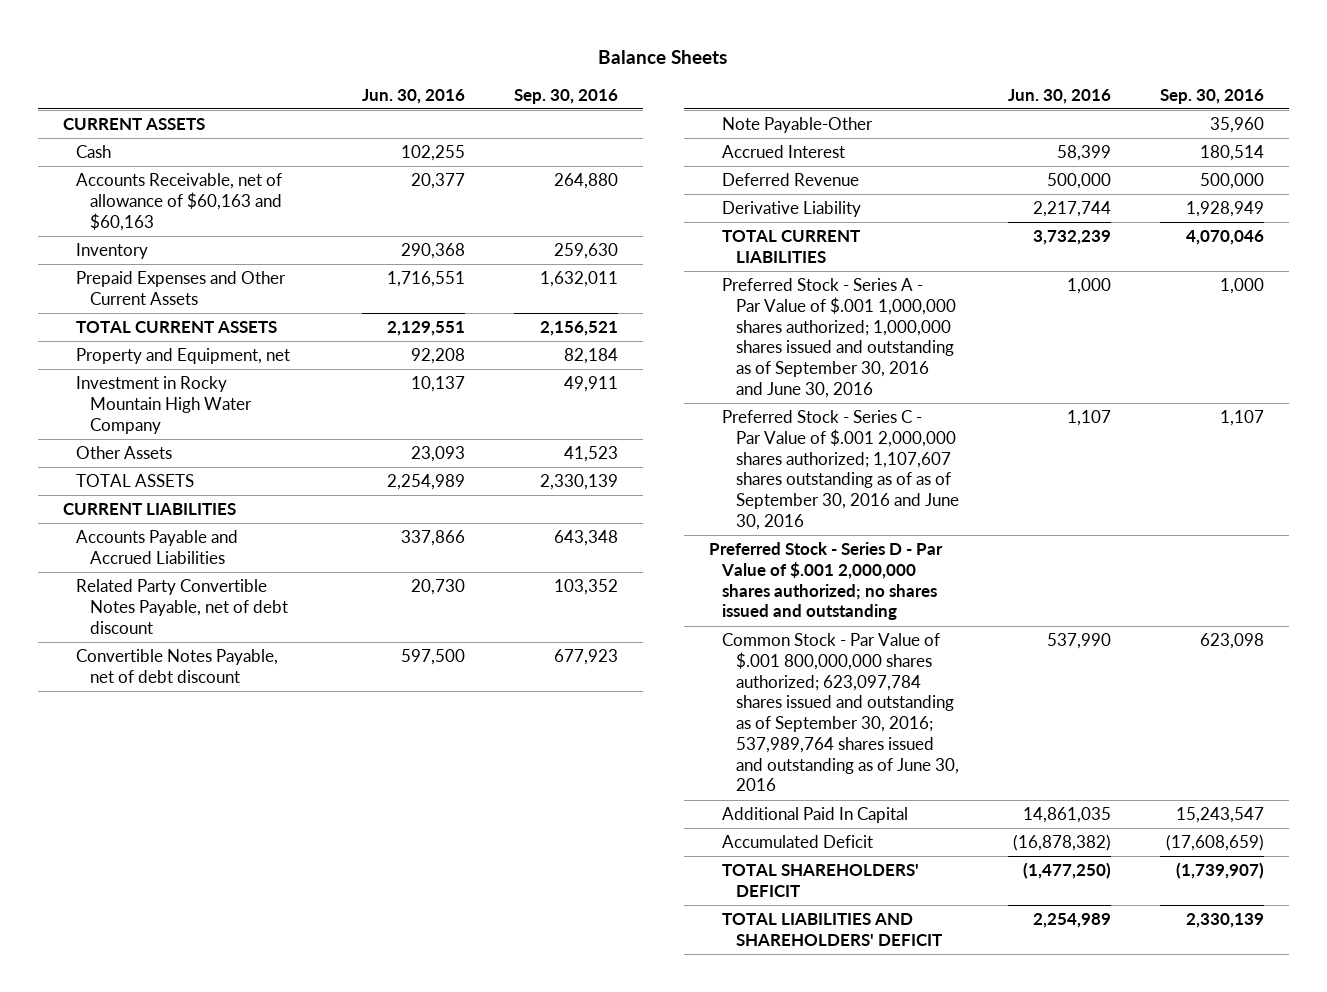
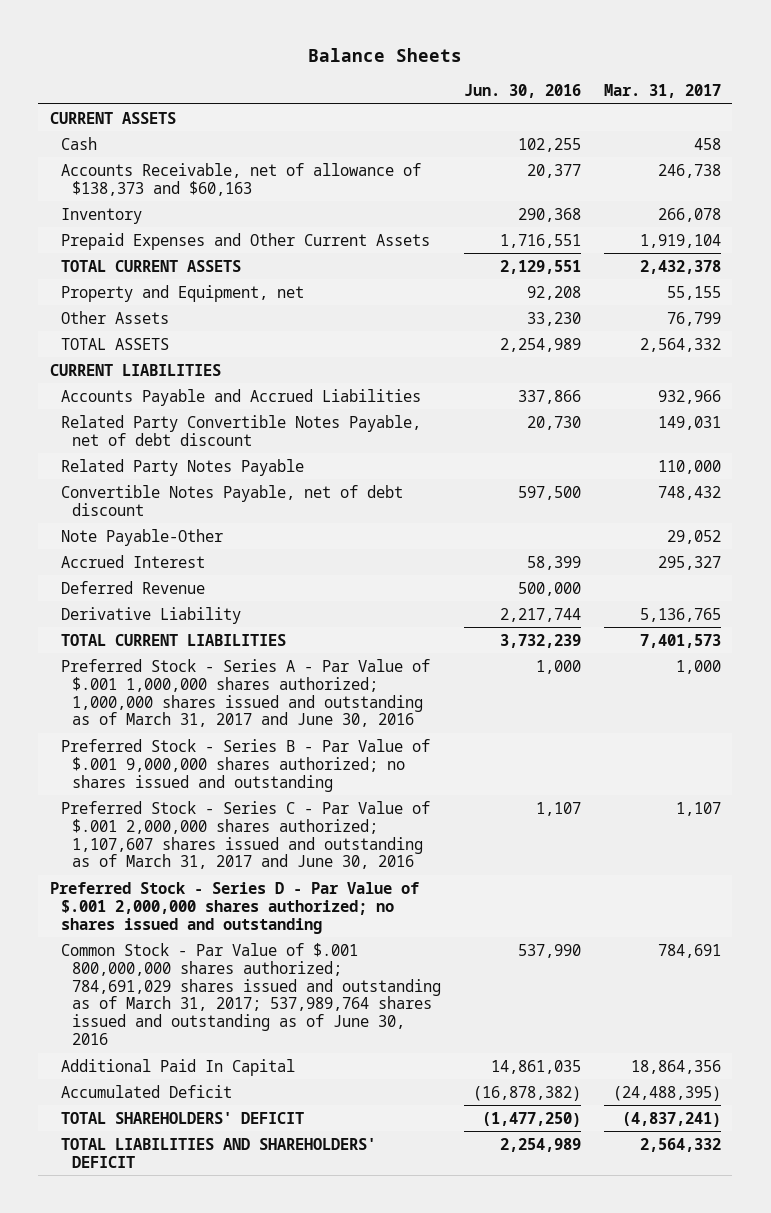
[514,88,619,104] Sep. 30, 2016 -> none
none -> [603,84,721,99] Mar. 31, 2017
[76,173,283,231] Accounts Receivable, net of allowance of $60,163 and $60,163 -> [61,162,422,196] Accounts Receivable, net of allowance of $138,373 and $60,163
[76,376,253,434] Investment in Rocky Mountain High Water Company -> none
[411,446,466,463] 23,093 -> [527,311,582,326] 33,230
none -> [61,458,305,476] Related Party Notes Payable
[722,278,957,398] Preferred Stock - Series A - Par Value of $.001 1,000,000 shares authorized; 1,000,000 shares issued and outstanding as of September 30, 2016 and June 30, 2016 -> [61,658,431,728] Preferred Stock - Series A - Par Value of $.001 1,000,000 shares authorized; 1,000,000 shares issued and outstanding as of March 31, 2017 and June 30, 2016
none -> [61,738,431,792] Preferred Stock - Series B - Par Value of $.001 9,000,000 shares authorized; no shares issued and outstanding
[722,410,960,530] Preferred Stock - Series C - Par Value of $.001 2,000,000 shares authorized; 1,107,607 shares outstanding as of as of September 30, 2016 and June 30, 2016 -> [61,800,431,870] Preferred Stock - Series C - Par Value of $.001 2,000,000 shares authorized; 1,107,607 shares issued and outstanding as of March 31, 2017 and June 30, 2016
[722,633,960,792] Common Stock - Par Value of $.001 800,000,000 shares authorized; 623,097,784 shares issued and outstanding as of September 30, 2016; 537,989,764 shares issued and outstanding as of June 30, 2016 -> [61,942,442,1046] Common Stock - Par Value of $.001 800,000,000 shares authorized; 784,691,029 shares issued and outstanding as of March 31, 2017; 537,989,764 shares issued and outstanding as of June 30, 2016

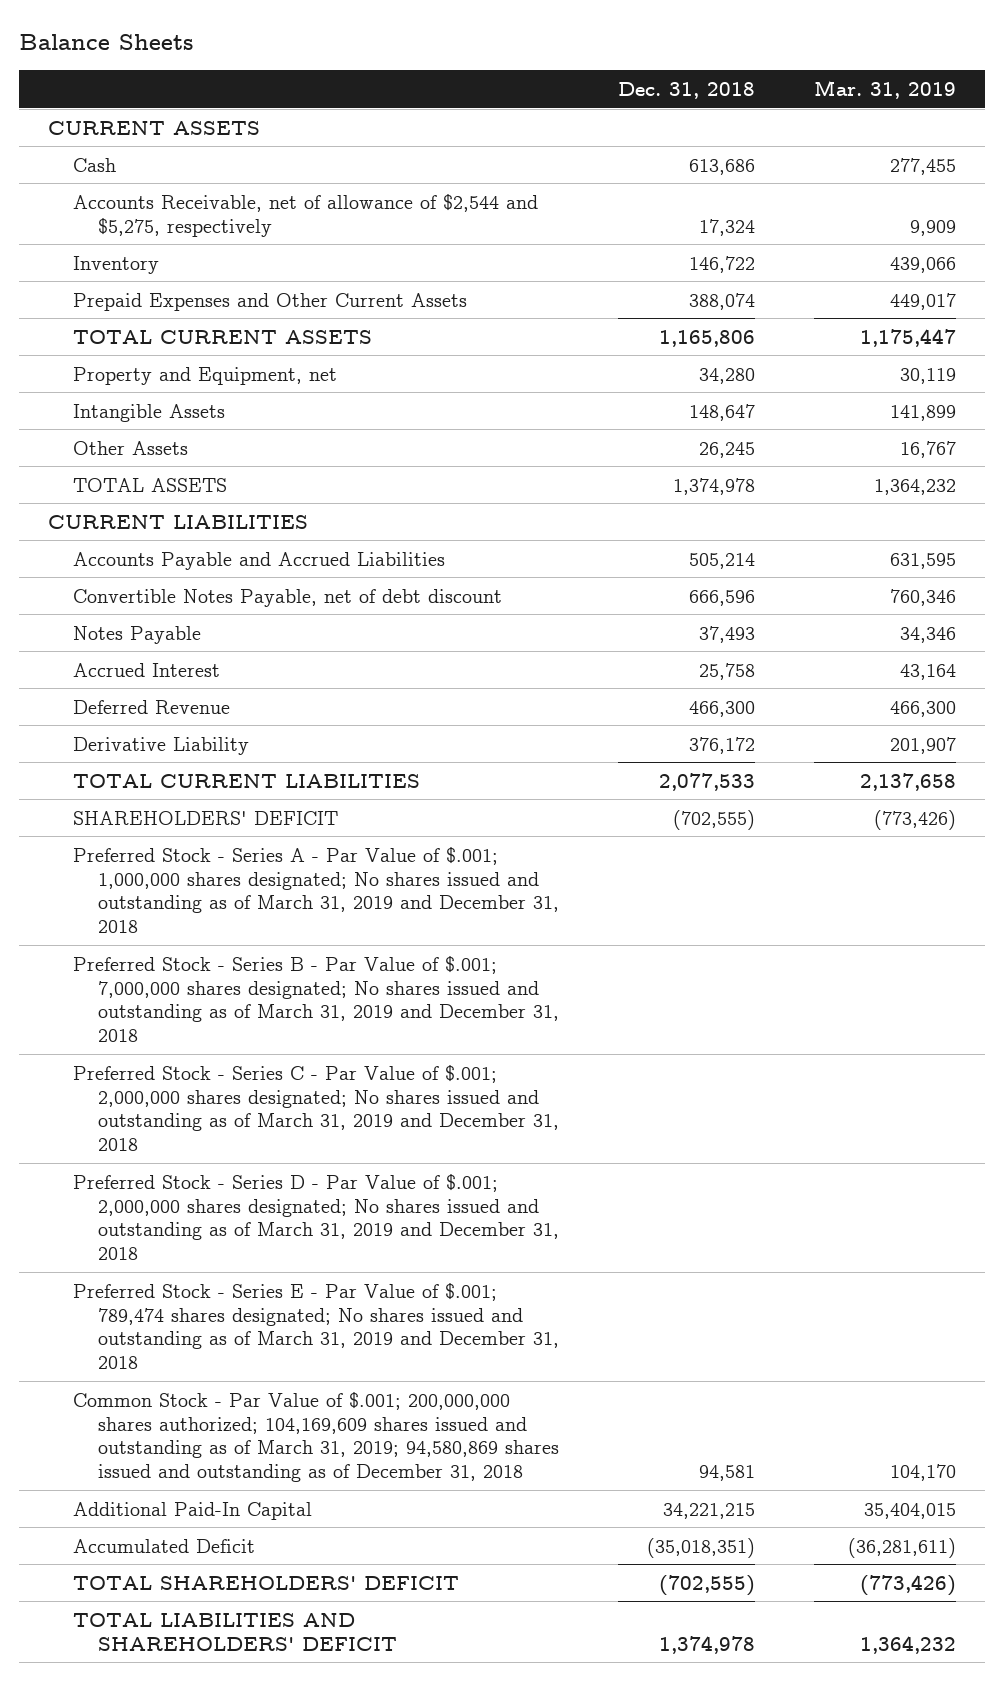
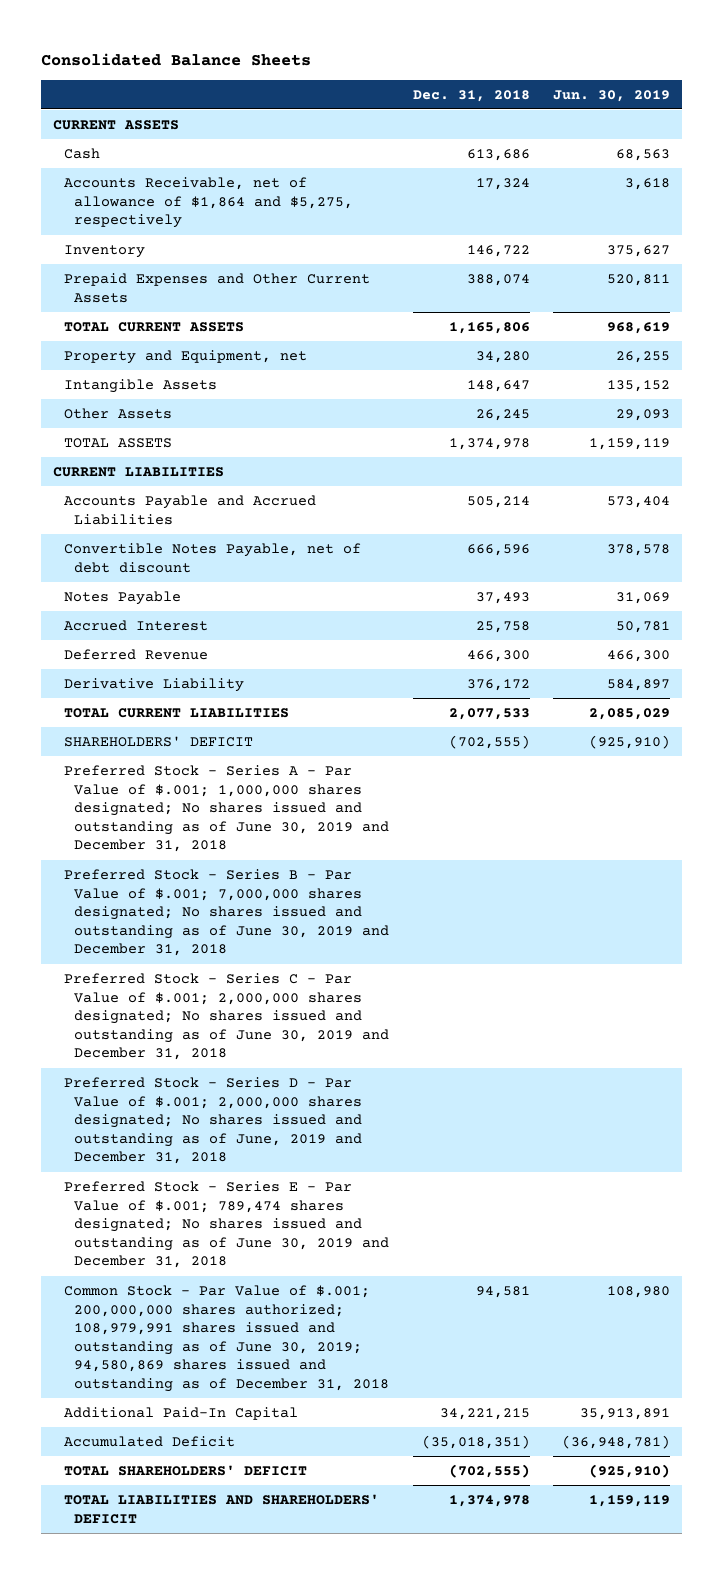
[18,34,193,51] Balance Sheets -> [41,52,312,66] Consolidated Balance Sheets
[813,79,956,99] Mar. 31, 2019 -> none
none -> [553,89,671,102] Jun. 30, 2019
[73,193,539,237] Accounts Receivable, net of allowance of $2,544 and $5,275, respectively -> [63,177,354,229] Accounts Receivable, net of allowance of $1,864 and $5,275, respectively
[73,846,559,934] Preferred Stock - Series A - Par Value of $.001; 1,000,000 shares designated; No shares issued and outstanding as of March 31, 2019 and December 31, 2018 -> [63,765,390,853] Preferred Stock - Series A - Par Value of $.001; 1,000,000 shares designated; No shares issued and outstanding as of June 30, 2019 and December 31, 2018
[73,955,559,1043] Preferred Stock - Series B - Par Value of $.001; 7,000,000 shares designated; No shares issued and outstanding as of March 31, 2019 and December 31, 2018 -> [63,869,390,957] Preferred Stock - Series B - Par Value of $.001; 7,000,000 shares designated; No shares issued and outstanding as of June 30, 2019 and December 31, 2018
[73,1064,559,1152] Preferred Stock - Series C - Par Value of $.001; 2,000,000 shares designated; No shares issued and outstanding as of March 31, 2019 and December 31, 2018 -> [63,973,390,1061] Preferred Stock - Series C - Par Value of $.001; 2,000,000 shares designated; No shares issued and outstanding as of June 30, 2019 and December 31, 2018
[73,1173,559,1261] Preferred Stock - Series D - Par Value of $.001; 2,000,000 shares designated; No shares issued and outstanding as of March 31, 2019 and December 31, 2018 -> [63,1077,363,1165] Preferred Stock - Series D - Par Value of $.001; 2,000,000 shares designated; No shares issued and outstanding as of June, 2019 and December 31, 2018
[73,1282,559,1370] Preferred Stock - Series E - Par Value of $.001; 789,474 shares designated; No shares issued and outstanding as of March 31, 2019 and December 31, 2018 -> [63,1181,390,1269] Preferred Stock - Series E - Par Value of $.001; 789,474 shares designated; No shares issued and outstanding as of June 30, 2019 and December 31, 2018
[73,1391,559,1483] Common Stock - Par Value of $.001; 200,000,000 shares authorized; 104,169,609 shares issued and outstanding as of March 31, 2019; 94,580,869 shares issued and outstanding as of December 31, 2018 -> [63,1285,390,1392] Common Stock - Par Value of $.001; 200,000,000 shares authorized; 108,979,991 shares issued and outstanding as of June 30, 2019; 94,580,869 shares issued and outstanding as of December 31, 2018

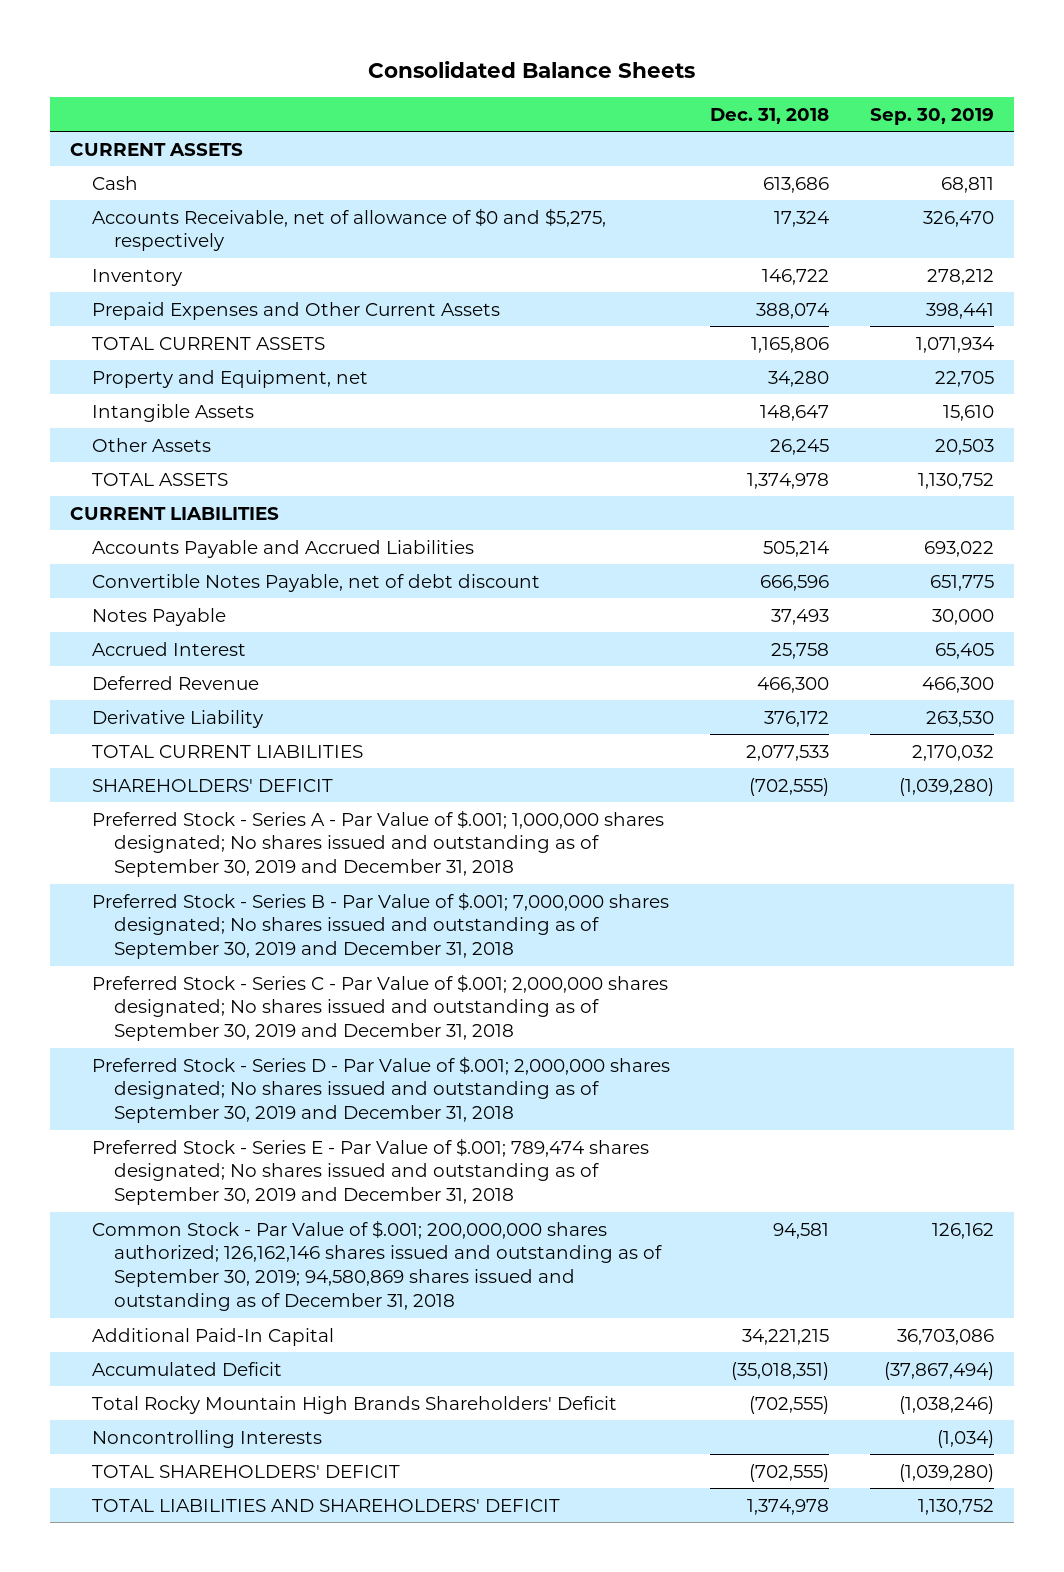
[553,89,671,102] Jun. 30, 2019 -> none
none -> [869,107,994,125] Sep. 30, 2019
[63,177,354,229] Accounts Receivable, net of allowance of $1,864 and $5,275, respectively -> [91,207,606,252] Accounts Receivable, net of allowance of $0 and $5,275, respectively
[63,765,390,853] Preferred Stock - Series A - Par Value of $.001; 1,000,000 shares designated; No shares issued and outstanding as of June 30, 2019 and December 31, 2018 -> [91,809,664,878] Preferred Stock - Series A - Par Value of $.001; 1,000,000 shares designated; No shares issued and outstanding as of September 30, 2019 and December 31, 2018
[63,869,390,957] Preferred Stock - Series B - Par Value of $.001; 7,000,000 shares designated; No shares issued and outstanding as of June 30, 2019 and December 31, 2018 -> [91,891,669,960] Preferred Stock - Series B - Par Value of $.001; 7,000,000 shares designated; No shares issued and outstanding as of September 30, 2019 and December 31, 2018
[63,973,390,1061] Preferred Stock - Series C - Par Value of $.001; 2,000,000 shares designated; No shares issued and outstanding as of June 30, 2019 and December 31, 2018 -> [91,973,668,1042] Preferred Stock - Series C - Par Value of $.001; 2,000,000 shares designated; No shares issued and outstanding as of September 30, 2019 and December 31, 2018
[63,1077,363,1165] Preferred Stock - Series D - Par Value of $.001; 2,000,000 shares designated; No shares issued and outstanding as of June, 2019 and December 31, 2018 -> [91,1055,670,1124] Preferred Stock - Series D - Par Value of $.001; 2,000,000 shares designated; No shares issued and outstanding as of September 30, 2019 and December 31, 2018
[63,1181,390,1269] Preferred Stock - Series E - Par Value of $.001; 789,474 shares designated; No shares issued and outstanding as of June 30, 2019 and December 31, 2018 -> [91,1137,649,1206] Preferred Stock - Series E - Par Value of $.001; 789,474 shares designated; No shares issued and outstanding as of September 30, 2019 and December 31, 2018
[63,1285,390,1392] Common Stock - Par Value of $.001; 200,000,000 shares authorized; 108,979,991 shares issued and outstanding as of June 30, 2019; 94,580,869 shares issued and outstanding as of December 31, 2018 -> [91,1219,662,1312] Common Stock - Par Value of $.001; 200,000,000 shares authorized; 126,162,146 shares issued and outstanding as of September 30, 2019; 94,580,869 shares issued and outstanding as of December 31, 2018
none -> [91,1395,617,1414] Total Rocky Mountain High Brands Shareholders' Deficit
none -> [91,1429,322,1448] Noncontrolling Interests

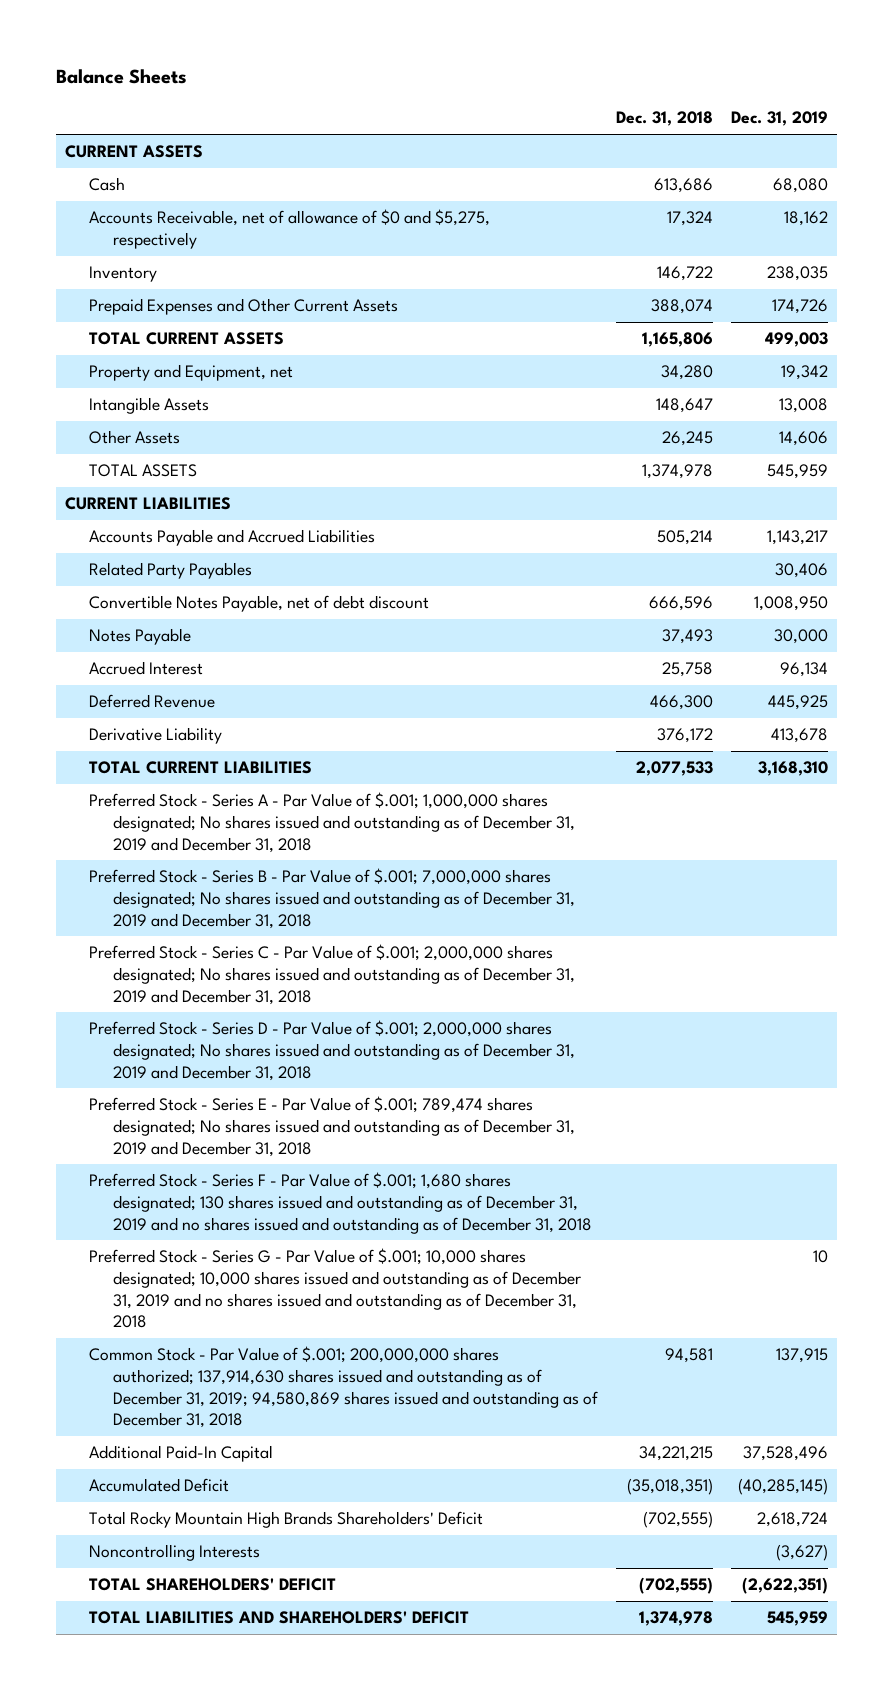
[367,61,695,79] Consolidated Balance Sheets -> [56,69,188,85] Balance Sheets
[869,107,994,125] Sep. 30, 2019 -> none
none -> [731,111,829,127] Dec. 31, 2019
none -> [88,562,252,580] Related Party Payables
[91,778,333,792] SHAREHOLDERS' DEFICIT -> none
[91,809,664,878] Preferred Stock - Series A - Par Value of $.001; 1,000,000 shares designated; No shares issued and outstanding as of September 30, 2019 and December 31, 2018 -> [88,792,575,853] Preferred Stock - Series A - Par Value of $.001; 1,000,000 shares designated; No shares issued and outstanding as of December 31, 2019 and December 31, 2018
[91,891,669,960] Preferred Stock - Series B - Par Value of $.001; 7,000,000 shares designated; No shares issued and outstanding as of September 30, 2019 and December 31, 2018 -> [88,868,575,929] Preferred Stock - Series B - Par Value of $.001; 7,000,000 shares designated; No shares issued and outstanding as of December 31, 2019 and December 31, 2018
[91,973,668,1042] Preferred Stock - Series C - Par Value of $.001; 2,000,000 shares designated; No shares issued and outstanding as of September 30, 2019 and December 31, 2018 -> [88,944,575,1005] Preferred Stock - Series C - Par Value of $.001; 2,000,000 shares designated; No shares issued and outstanding as of December 31, 2019 and December 31, 2018
[91,1055,670,1124] Preferred Stock - Series D - Par Value of $.001; 2,000,000 shares designated; No shares issued and outstanding as of September 30, 2019 and December 31, 2018 -> [88,1020,575,1081] Preferred Stock - Series D - Par Value of $.001; 2,000,000 shares designated; No shares issued and outstanding as of December 31, 2019 and December 31, 2018
[91,1137,649,1206] Preferred Stock - Series E - Par Value of $.001; 789,474 shares designated; No shares issued and outstanding as of September 30, 2019 and December 31, 2018 -> [88,1096,575,1157] Preferred Stock - Series E - Par Value of $.001; 789,474 shares designated; No shares issued and outstanding as of December 31, 2019 and December 31, 2018
none -> [88,1172,592,1234] Preferred Stock - Series F - Par Value of $.001; 1,680 shares designated; 130 shares issued and outstanding as of December 31, 2019 and no shares issued and outstanding as of December 31, 2018
none -> [88,1248,581,1329] Preferred Stock - Series G - Par Value of $.001; 10,000 shares designated; 10,000 shares issued and outstanding as of December 31, 2019 and no shares issued and outstanding as of December 31, 2018
[91,1219,662,1312] Common Stock - Par Value of $.001; 200,000,000 shares authorized; 126,162,146 shares issued and outstanding as of September 30, 2019; 94,580,869 shares issued and outstanding as of December 31, 2018 -> [88,1346,598,1429] Common Stock - Par Value of $.001; 200,000,000 shares authorized; 137,914,630 shares issued and outstanding as of December 31, 2019; 94,580,869 shares issued and outstanding as of December 31, 2018

